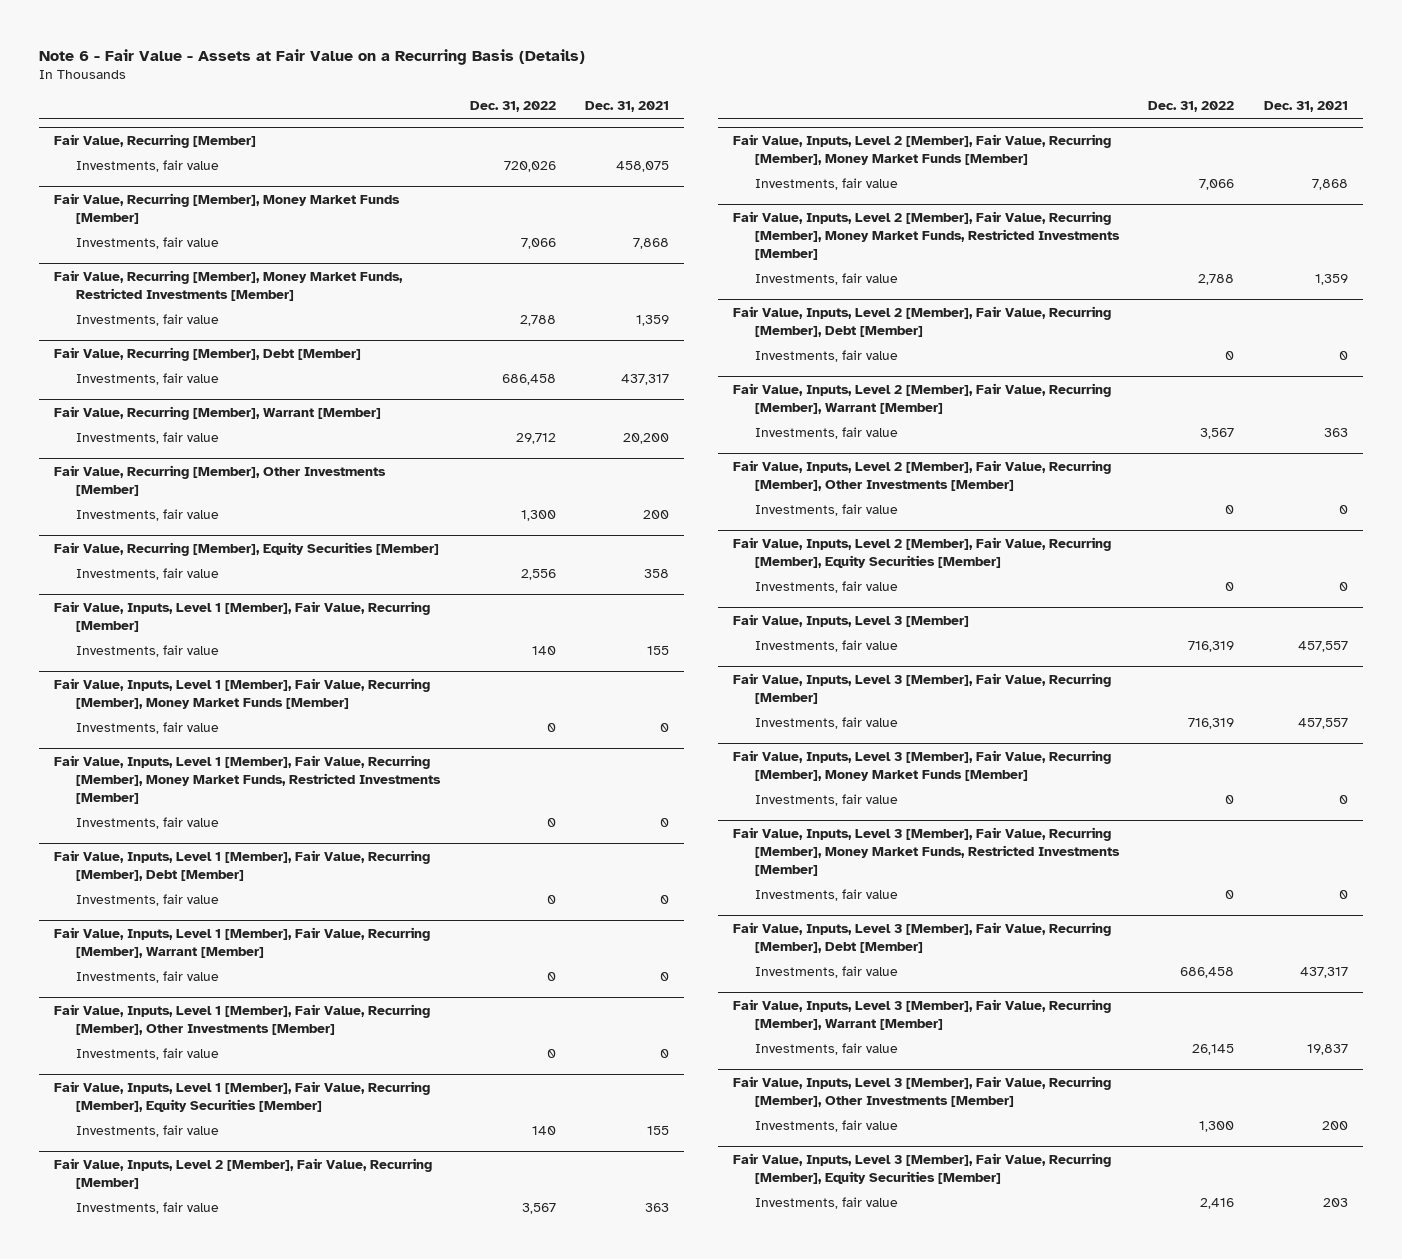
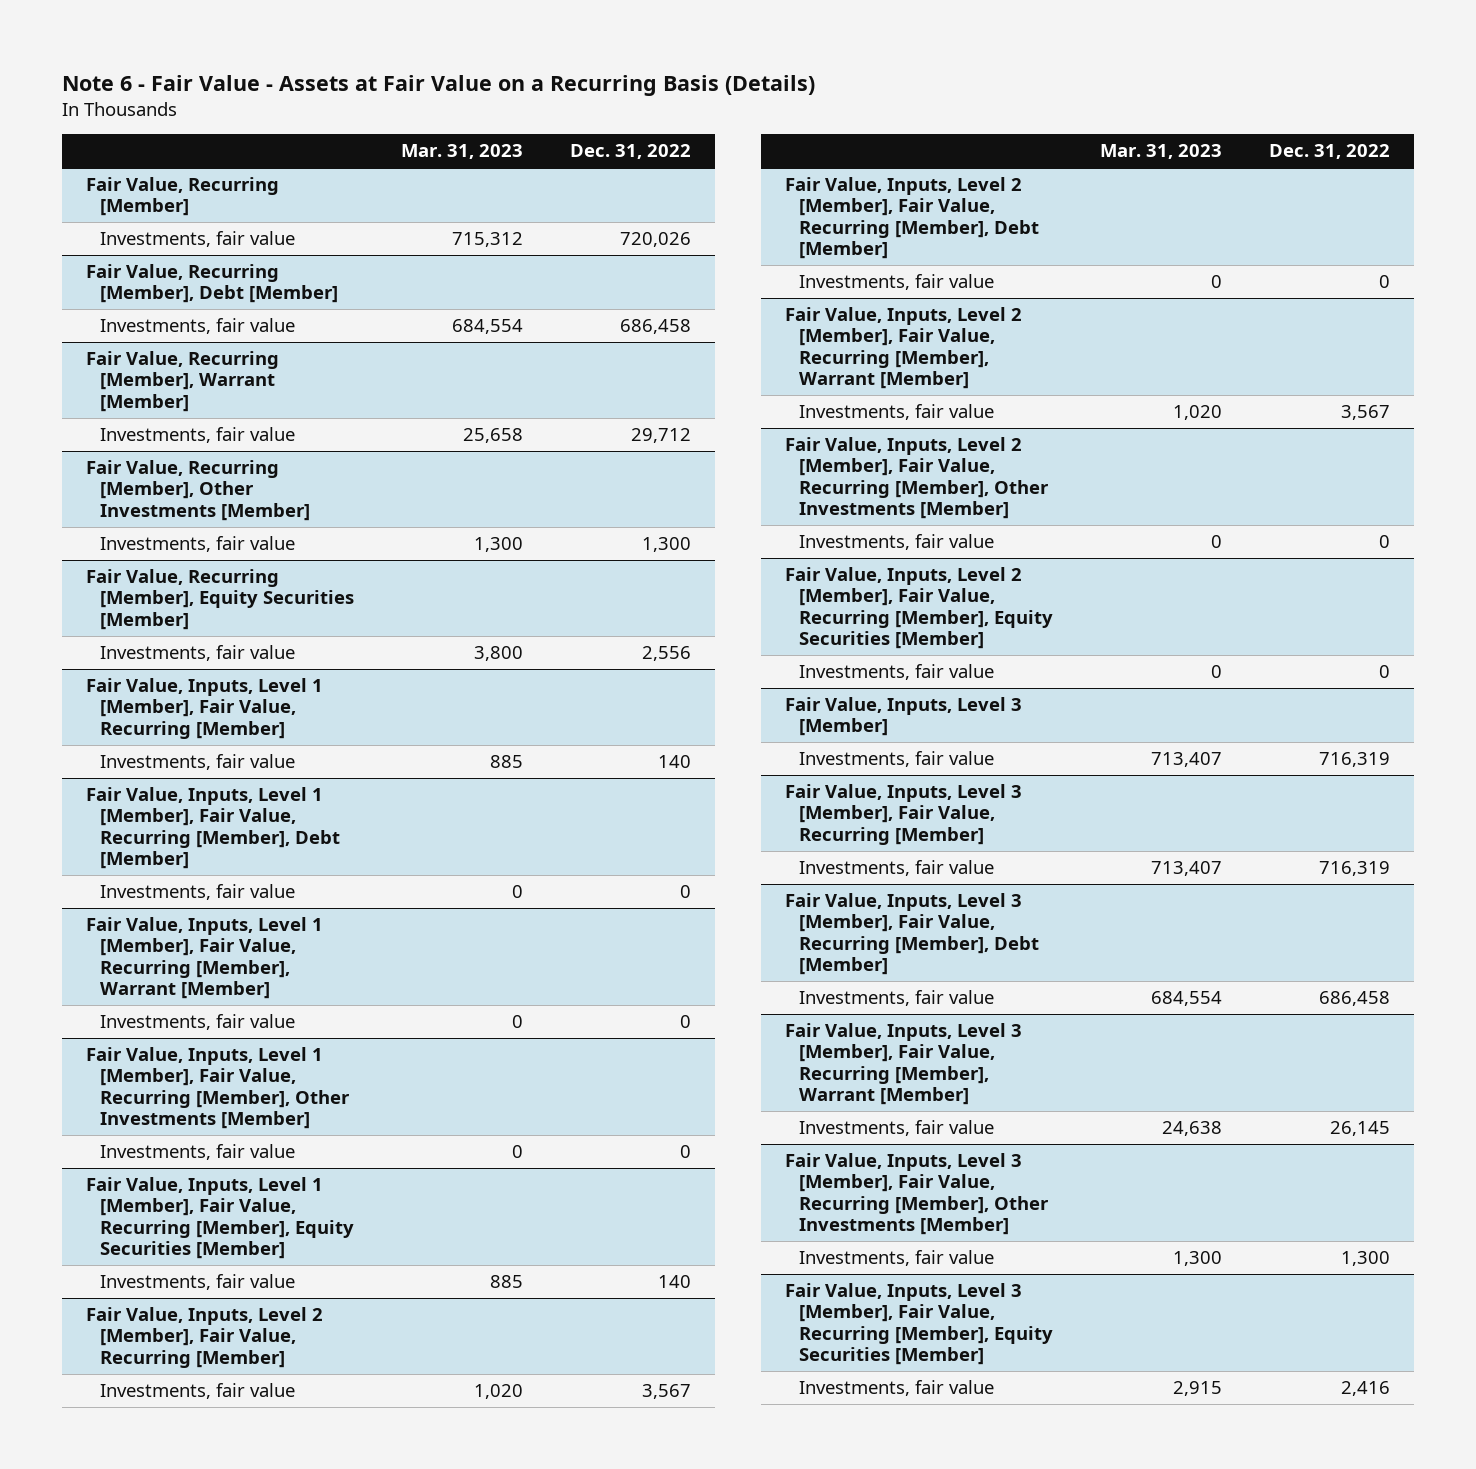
[585,101,670,113] Dec. 31, 2021 -> none
none -> [401,144,524,160] Mar. 31, 2023
[54,193,401,224] Fair Value, Recurring [Member], Money Market Funds [Member] -> none
[75,237,219,250] Investments, fair value -> none
[54,270,404,301] Fair Value, Recurring [Member], Money Market Funds, Restricted Investments [Member] -> none
[75,314,219,327] Investments, fair value -> none
[54,678,431,709] Fair Value, Inputs, Level 1 [Member], Fair Value, Recurring [Member], Money Market Funds [Member] -> none
[75,722,219,735] Investments, fair value -> none
[54,755,441,804] Fair Value, Inputs, Level 1 [Member], Fair Value, Recurring [Member], Money Market Funds, Restricted Investments [Member] -> none
[75,817,219,830] Investments, fair value -> none
[732,134,1111,165] Fair Value, Inputs, Level 2 [Member], Fair Value, Recurring [Member], Money Market Funds [Member] -> none
[754,178,898,191] Investments, fair value -> none
[732,211,1120,260] Fair Value, Inputs, Level 2 [Member], Fair Value, Recurring [Member], Money Market Funds, Restricted Investments [Member] -> none
[754,273,898,286] Investments, fair value -> none
[732,750,1111,781] Fair Value, Inputs, Level 3 [Member], Fair Value, Recurring [Member], Money Market Funds [Member] -> none
[754,794,898,807] Investments, fair value -> none
[732,827,1120,876] Fair Value, Inputs, Level 3 [Member], Fair Value, Recurring [Member], Money Market Funds, Restricted Investments [Member] -> none
[754,889,898,902] Investments, fair value -> none

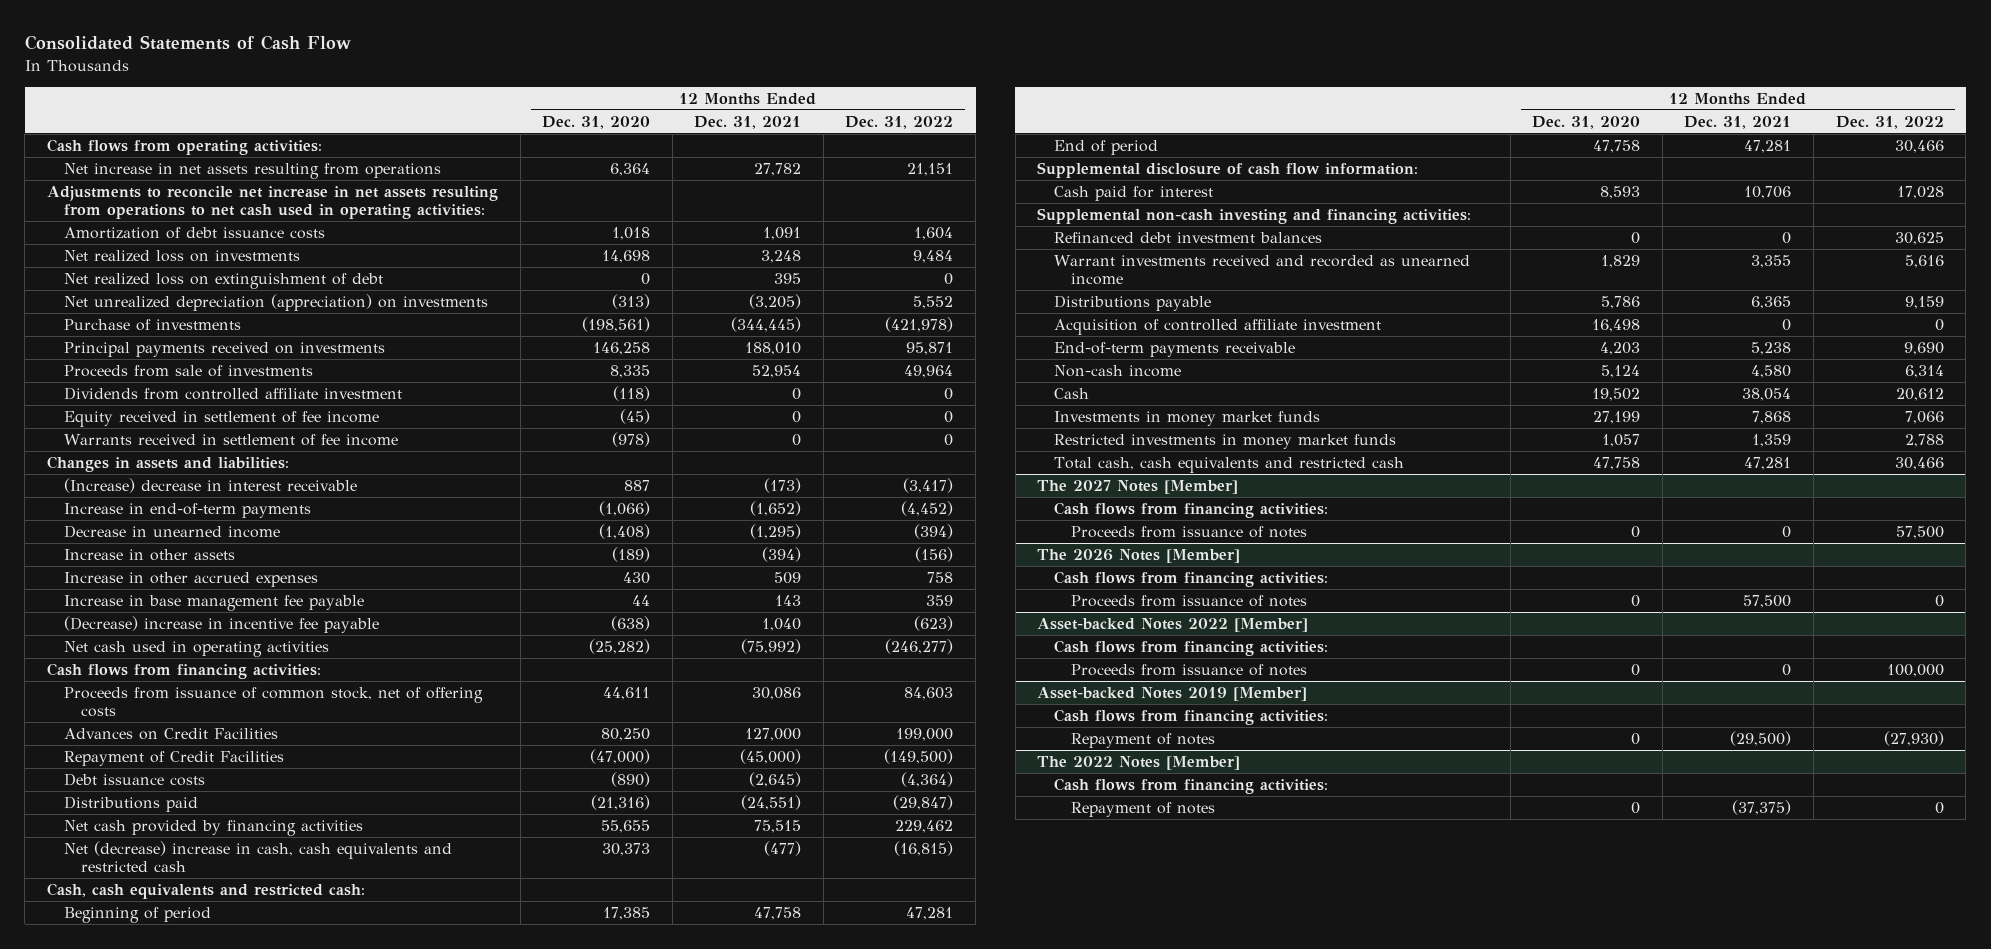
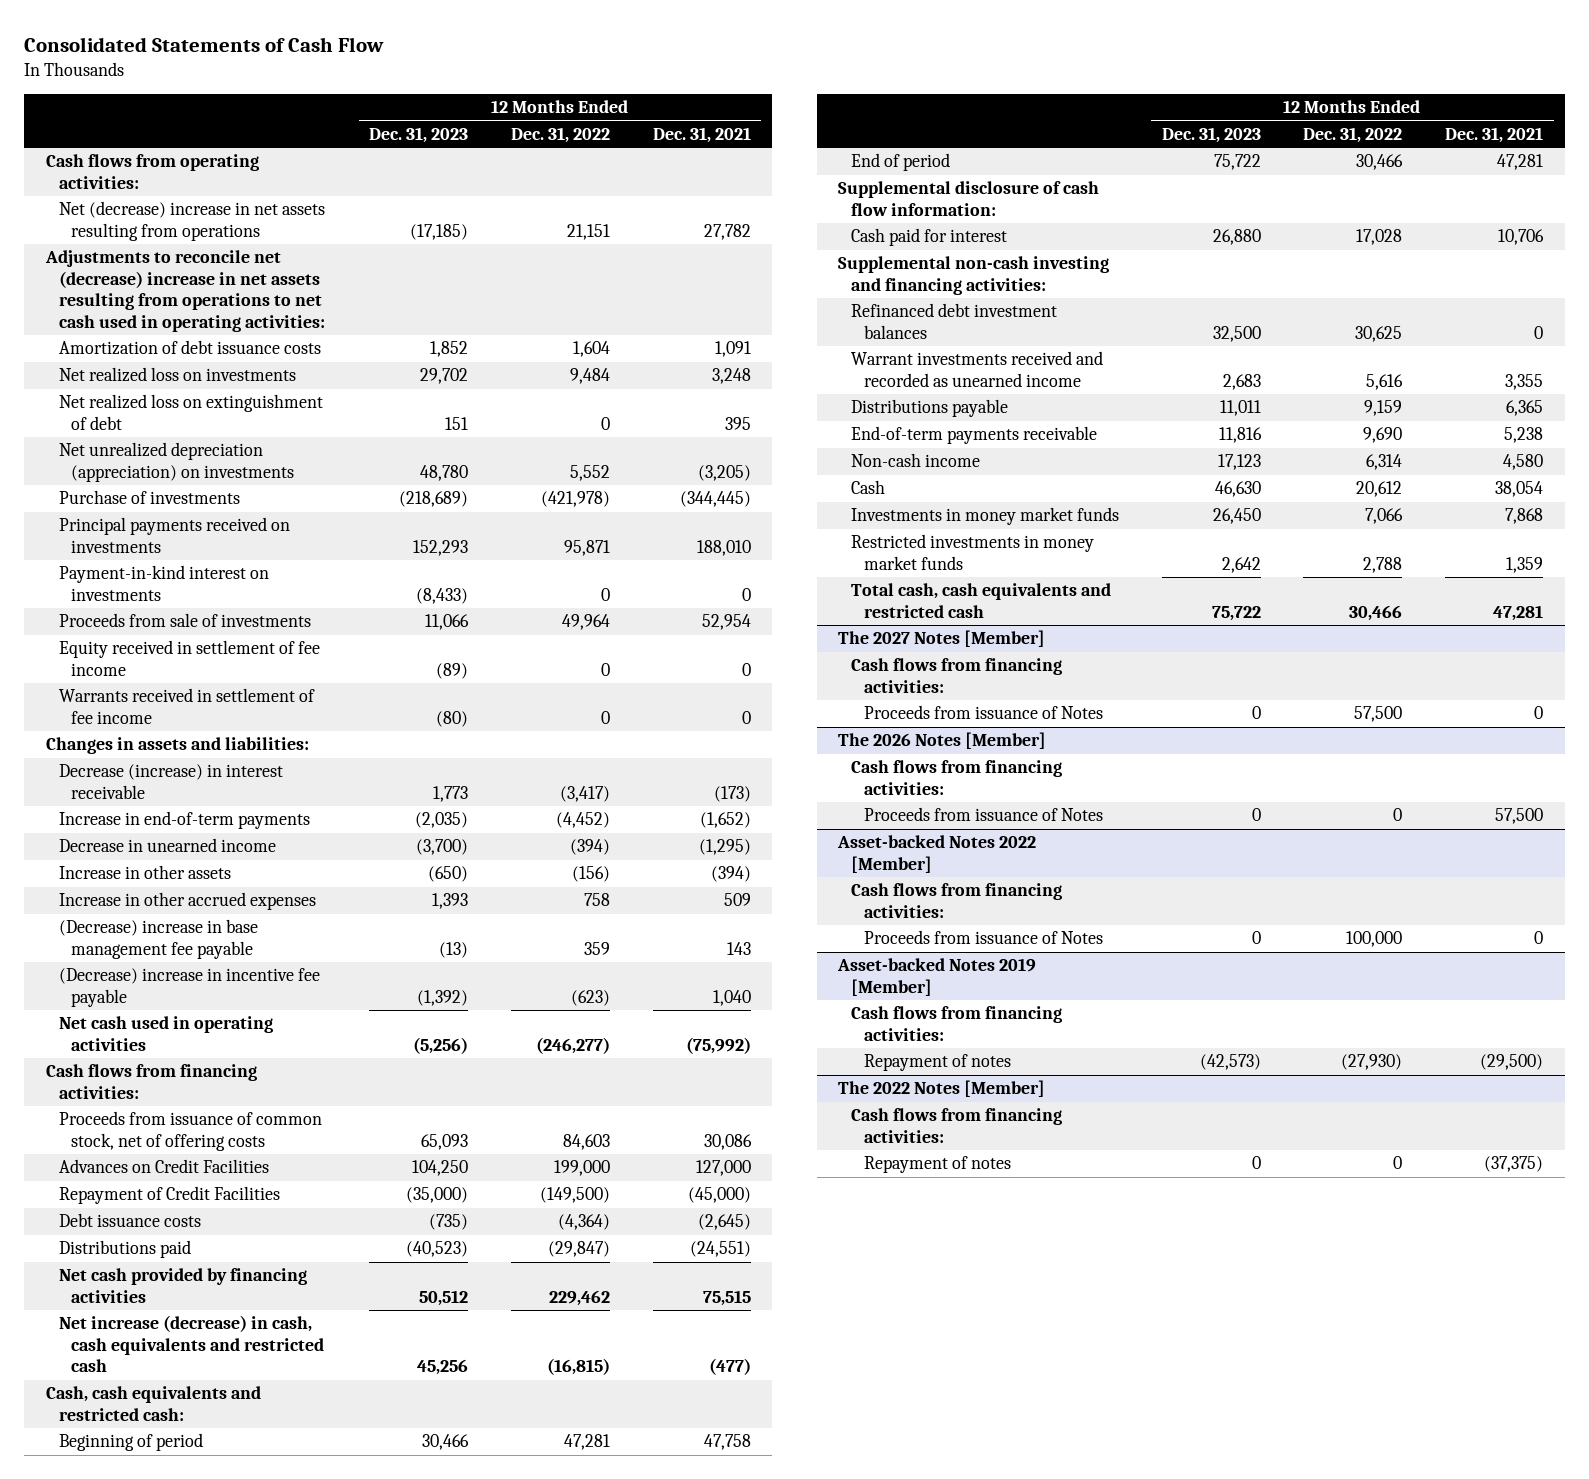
[542,115,651,129] Dec. 31, 2020 -> none
none -> [369,126,469,143] Dec. 31, 2023
[63,162,441,179] Net increase in net assets resulting from operations -> [58,201,325,241] Net (decrease) increase in net assets resulting from operations
[47,185,499,220] Adjustments to reconcile net increase in net assets resulting from operations to net cash used in operating activities: -> [44,250,325,332] Adjustments to reconcile net (decrease) increase in net assets resulting from operations to net cash used in operating activities:
none -> [58,565,269,601] Payment-in-kind interest on investments
[63,386,402,400] Dividends from controlled affiliate investment -> none
[63,477,357,493] (Increase) decrease in interest receivable -> [58,764,283,799] Decrease (increase) in interest receivable
[63,594,364,611] Increase in base management fee payable -> [58,919,258,959] (Decrease) increase in base management fee payable
[63,840,452,873] Net (decrease) increase in cash, cash equivalents and restricted cash -> [58,1315,325,1373] Net increase (decrease) in cash, cash equivalents and restricted cash
[1054,318,1382,335] Acquisition of controlled affiliate investment -> none
[1070,525,1307,538] Proceeds from issuance of notes -> [863,705,1103,720] Proceeds from issuance of Notes
[1070,594,1307,607] Proceeds from issuance of notes -> [863,807,1103,822] Proceeds from issuance of Notes
[1070,663,1307,676] Proceeds from issuance of notes -> [863,930,1103,945] Proceeds from issuance of Notes

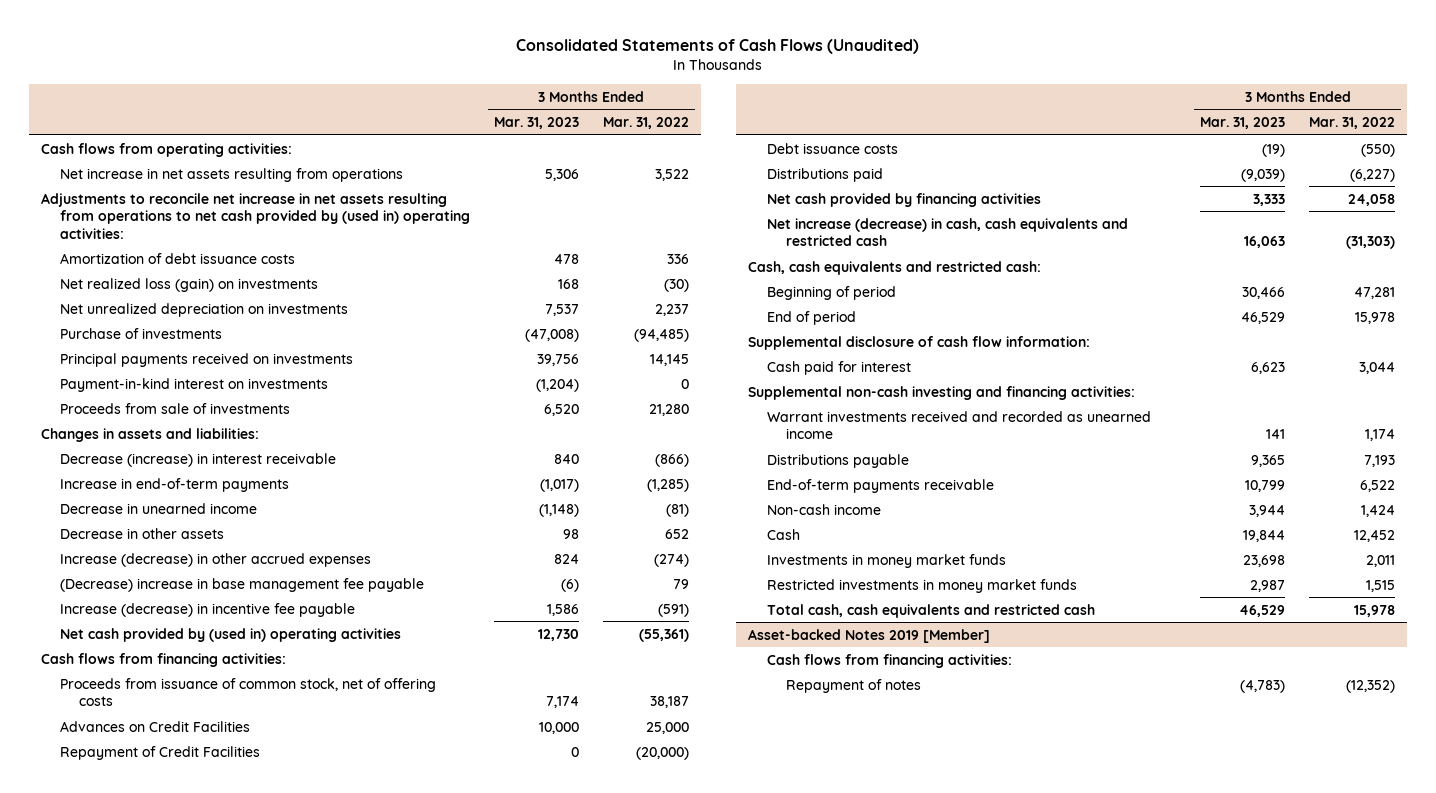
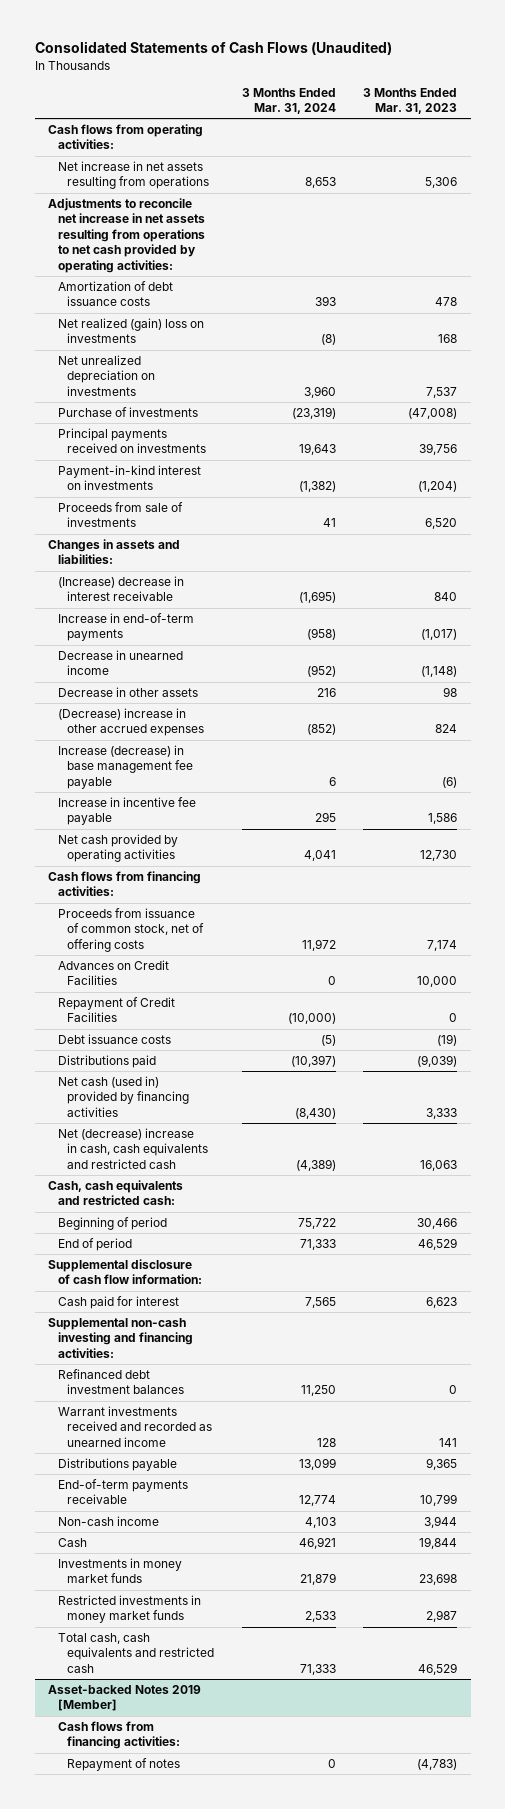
[602,117,689,130] Mar. 31, 2022 -> none
none -> [241,87,336,115] 3 Months Ended Mar. 31, 2024
[41,192,471,239] Adjustments to reconcile net increase in net assets resulting from operations to net cash provided by (used in) operating activities: -> [48,197,205,273] Adjustments to reconcile net increase in net assets resulting from operations to net cash provided by operating activities:
[60,277,319,292] Net realized loss (gain) on investments -> [57,317,204,344] Net realized (gain) loss on investments
[60,452,337,467] Decrease (increase) in interest receivable -> [57,575,184,602] (Increase) decrease in interest receivable
[60,552,372,567] Increase (decrease) in other accrued expenses -> [57,707,205,737] (Decrease) increase in other accrued expenses
[60,577,425,592] (Decrease) increase in base management fee payable -> [57,744,194,789] Increase (decrease) in base management fee payable
[60,602,356,617] Increase (decrease) in incentive fee payable -> [57,796,196,826] Increase in incentive fee payable
[60,627,402,642] Net cash provided by (used in) operating activities -> [57,833,178,863] Net cash provided by operating activities
[766,192,1041,207] Net cash provided by financing activities -> [57,1075,190,1117] Net cash (used in) provided by financing activities
[766,217,1128,247] Net increase (decrease) in cash, cash equivalents and restricted cash -> [57,1127,209,1169] Net (decrease) increase in cash, cash equivalents and restricted cash
none -> [57,1368,185,1395] Refinanced debt investment balances

